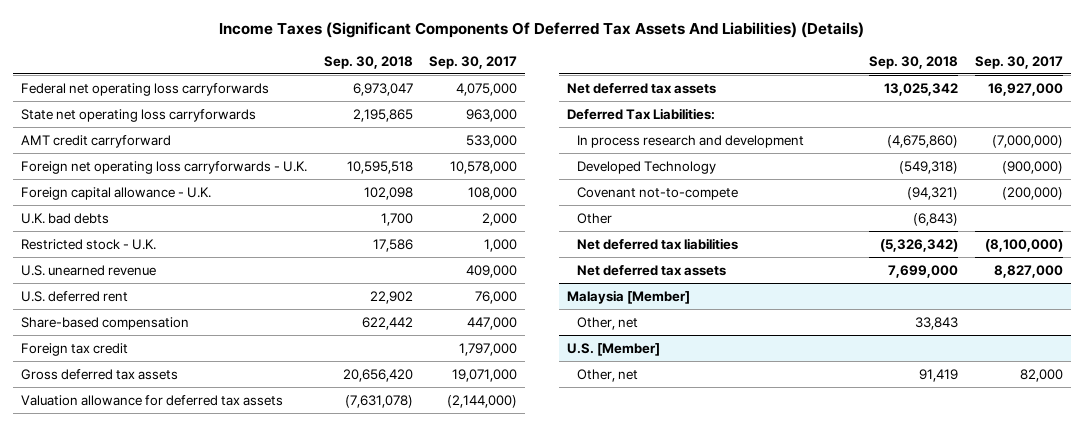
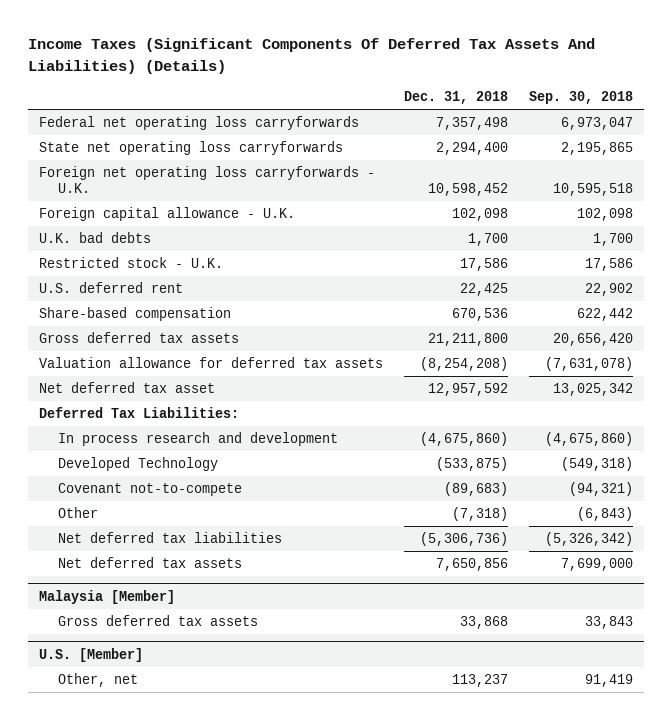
[429,55,518,69] Sep. 30, 2017 -> none
none -> [404,91,509,105] Dec. 31, 2018
[21,134,172,148] AMT credit carryforward -> none
[21,264,157,276] U.S. unearned revenue -> none
[21,342,129,356] Foreign tax credit -> none
[567,82,717,94] Net deferred tax assets -> [39,382,216,394] Net deferred tax asset
[576,316,638,330] Other, net -> [57,615,258,627] Gross deferred tax assets

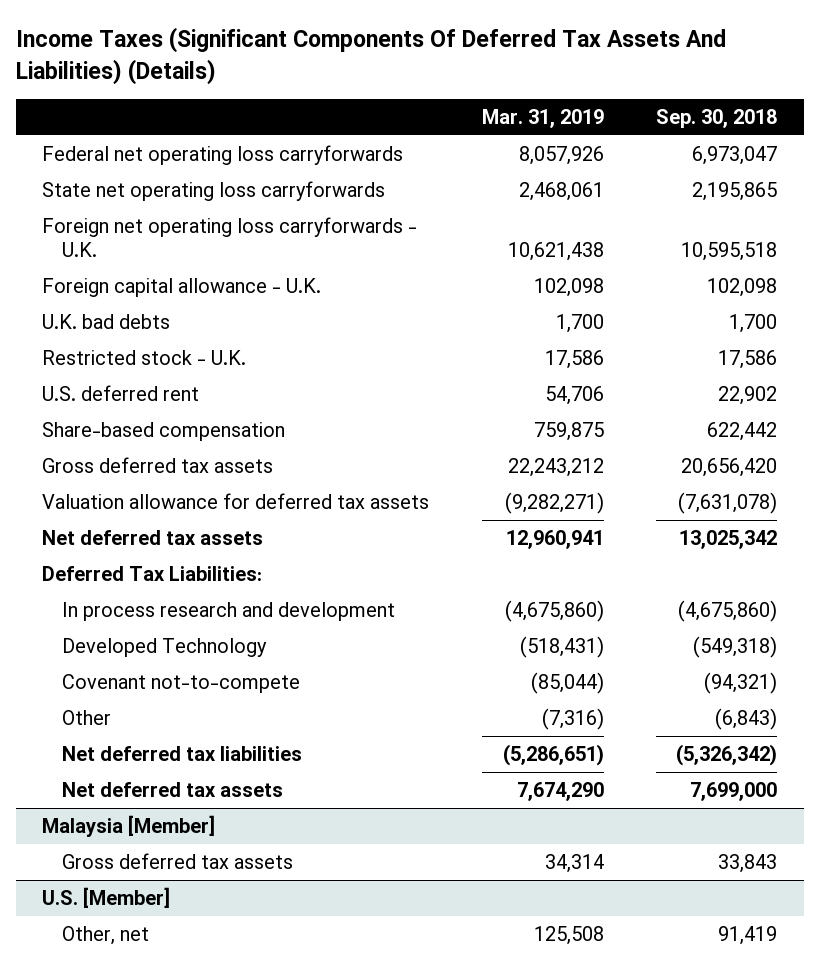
[404,91,509,105] Dec. 31, 2018 -> none
none -> [481,108,604,128] Mar. 31, 2019
[39,382,216,394] Net deferred tax asset -> [42,530,264,546] Net deferred tax assets

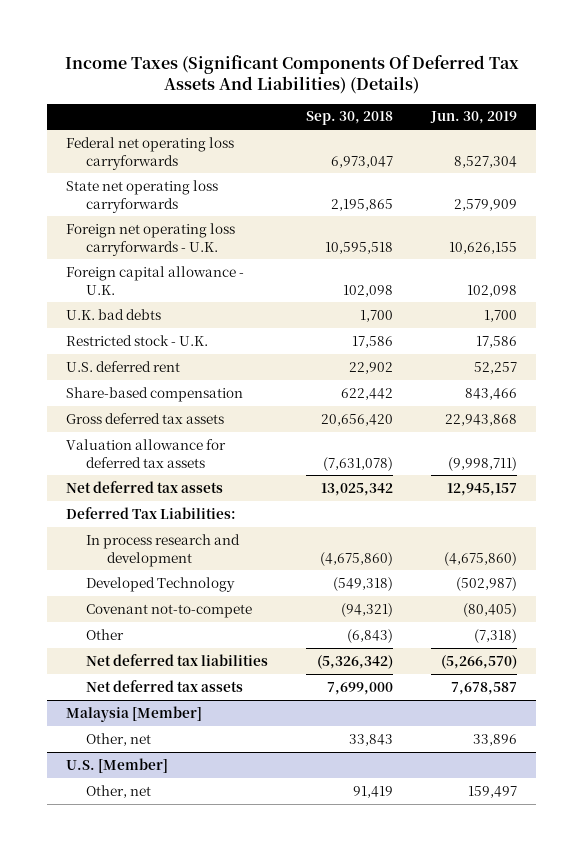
[481,108,604,128] Mar. 31, 2019 -> none
none -> [430,111,518,125] Jun. 30, 2019
[62,853,294,870] Gross deferred tax assets -> [86,732,152,746] Other, net

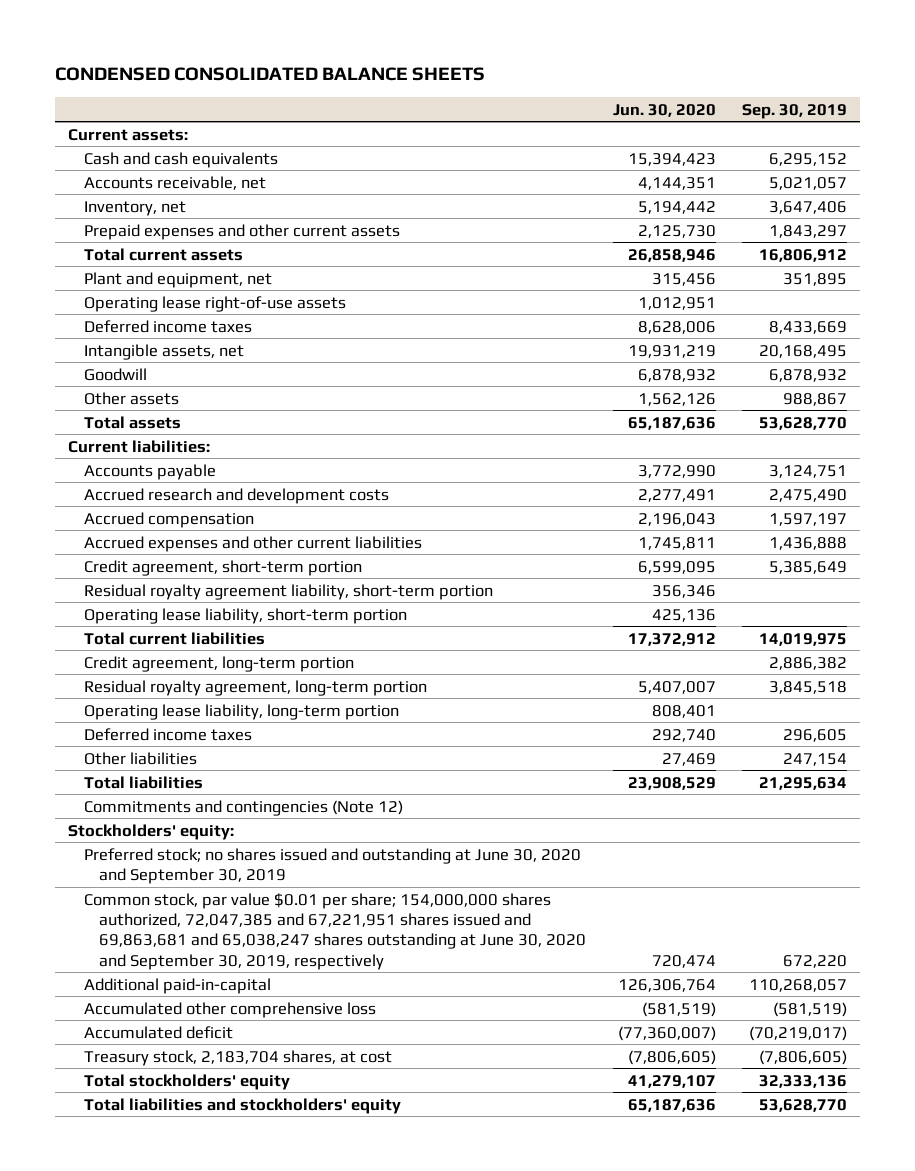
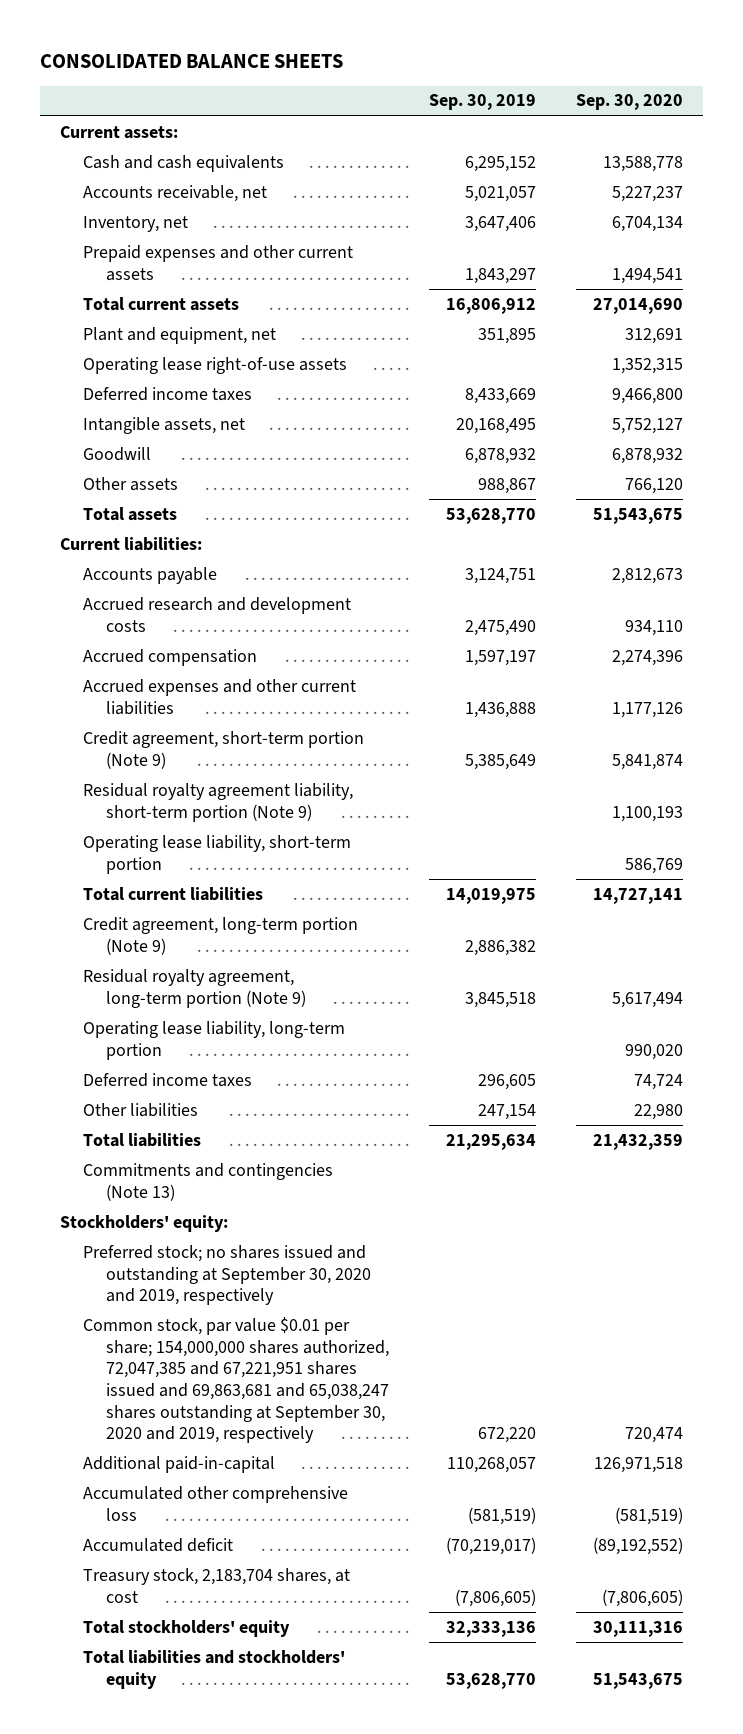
[54,67,485,82] CONDENSED CONSOLIDATED BALANCE SHEETS -> [39,53,343,68] CONSOLIDATED BALANCE SHEETS
[612,103,716,117] Jun. 30, 2020 -> none
none -> [575,94,683,111] Sep. 30, 2020
[83,559,362,576] Credit agreement, short-term portion -> [82,730,364,769] Credit agreement, short-term portion (Note 9)
[83,583,493,600] Residual royalty agreement liability, short-term portion -> [82,782,353,822] Residual royalty agreement liability, short-term portion (Note 9)
[83,655,354,672] Credit agreement, long-term portion -> [82,916,358,955] Credit agreement, long-term portion (Note 9)
[83,679,427,696] Residual royalty agreement, long-term portion -> [82,968,306,1008] Residual royalty agreement, long-term portion (Note 9)
[83,799,403,816] Commitments and contingencies (Note 12) -> [82,1162,333,1201] Commitments and contingencies (Note 13)
[83,847,581,884] Preferred stock; no shares issued and outstanding at June 30, 2020 and September 30, 2019 -> [82,1244,371,1306] Preferred stock; no shares issued and outstanding at September 30, 2020 and 2019, respectively
[83,892,587,970] Common stock, par value $0.01 per share; 154,000,000 shares authorized, 72,047,385 and 67,221,951 shares issued and 69,863,681 and 65,038,247 shares outstanding at June 30, 2020 and September 30, 2019, respectively -> [82,1316,389,1444] Common stock, par value $0.01 per share; 154,000,000 shares authorized, 72,047,385 and 67,221,951 shares issued and 69,863,681 and 65,038,247 shares outstanding at September 30, 2020 and 2019, respectively

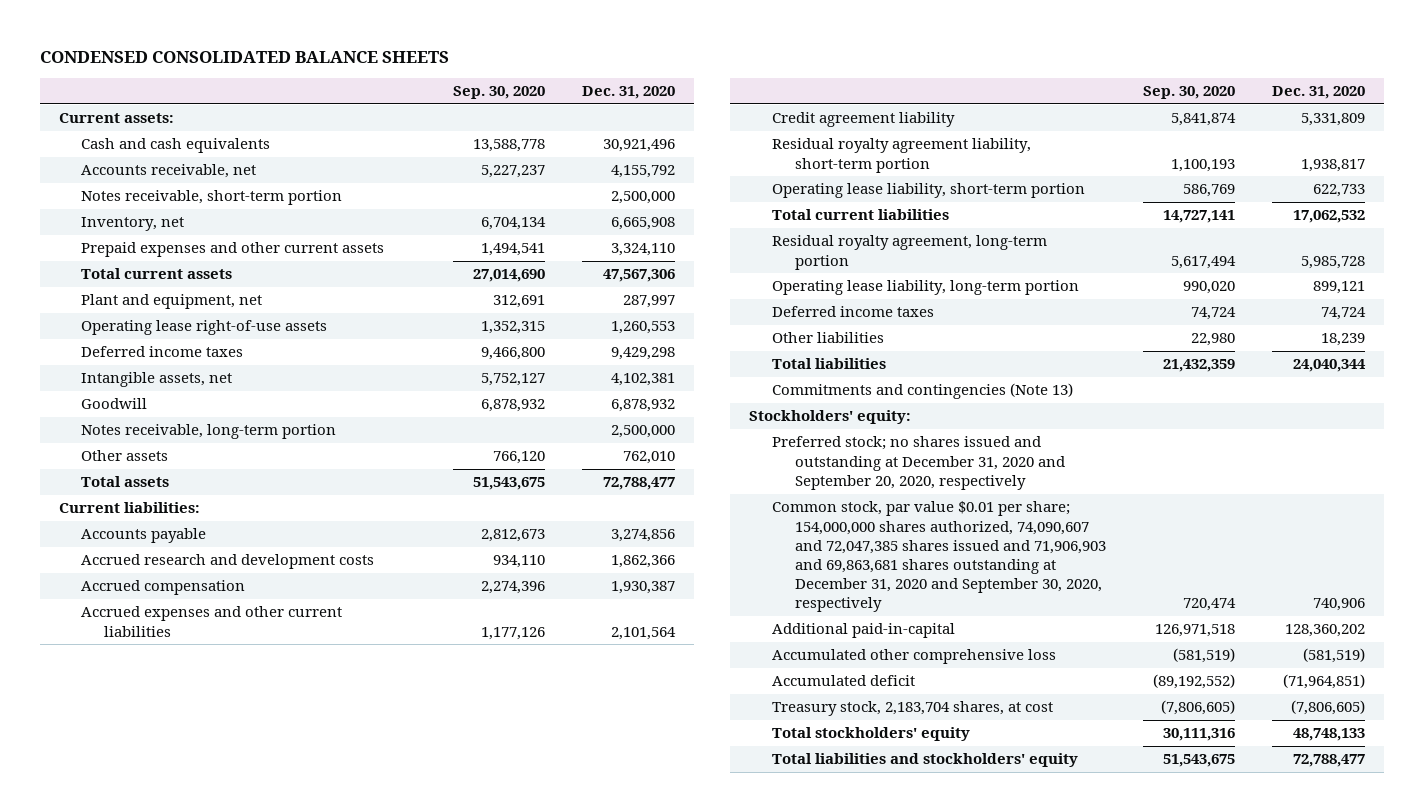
[39,53,343,68] CONSOLIDATED BALANCE SHEETS -> [40,50,450,63] CONDENSED CONSOLIDATED BALANCE SHEETS
[428,94,536,111] Sep. 30, 2019 -> none
none -> [581,86,675,100] Dec. 31, 2020
none -> [81,190,343,206] Notes receivable, short-term portion
none -> [81,424,337,440] Notes receivable, long-term portion
[82,730,364,769] Credit agreement, short-term portion (Note 9) -> [771,112,955,128] Credit agreement liability
[82,782,353,822] Residual royalty agreement liability, short-term portion (Note 9) -> [771,138,1031,173] Residual royalty agreement liability, short-term portion
[82,916,358,955] Credit agreement, long-term portion (Note 9) -> none
[82,968,306,1008] Residual royalty agreement, long-term portion (Note 9) -> [771,235,1047,270] Residual royalty agreement, long-term portion
[82,1244,371,1306] Preferred stock; no shares issued and outstanding at September 30, 2020 and 2019, respectively -> [771,436,1065,490] Preferred stock; no shares issued and outstanding at December 31, 2020 and September 20, 2020, respectively
[82,1316,389,1444] Common stock, par value $0.01 per share; 154,000,000 shares authorized, 72,047,385 and 67,221,951 shares issued and 69,863,681 and 65,038,247 shares outstanding at September 30, 2020 and 2019, respectively -> [771,501,1106,613] Common stock, par value $0.01 per share; 154,000,000 shares authorized, 74,090,607 and 72,047,385 shares issued and 71,906,903 and 69,863,681 shares outstanding at December 31, 2020 and September 30, 2020, respectively

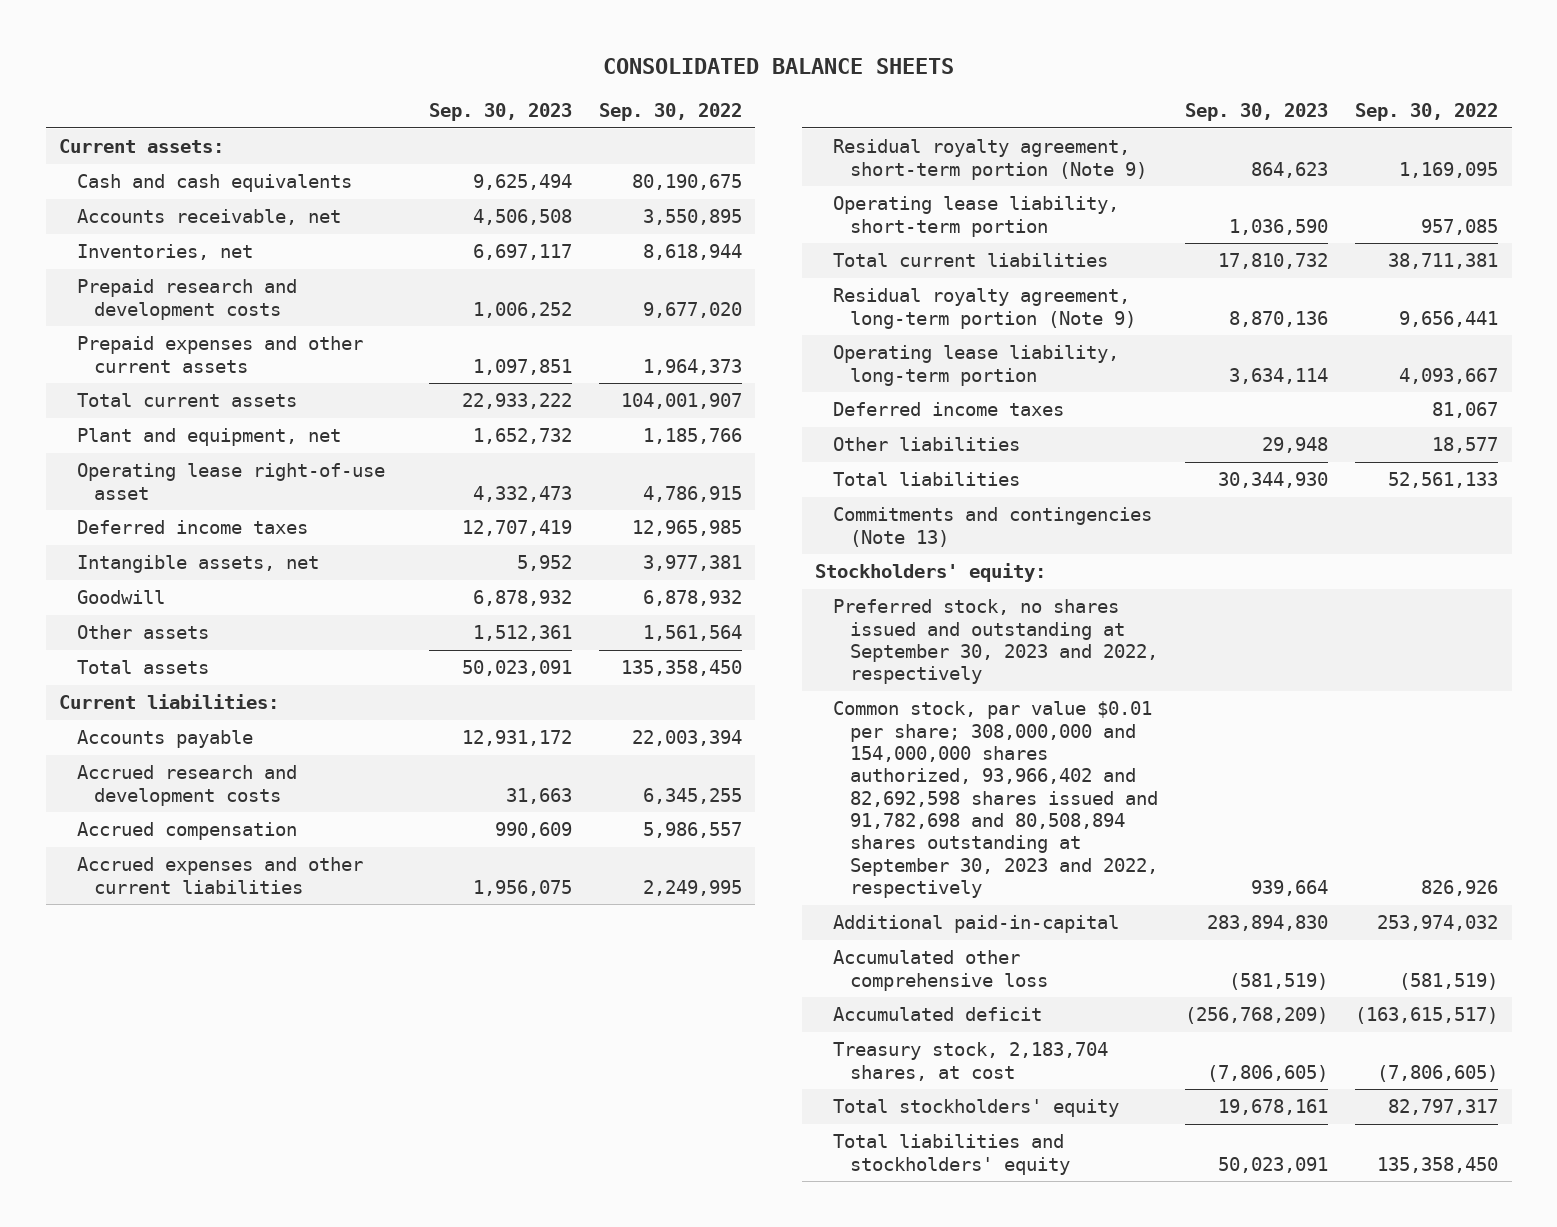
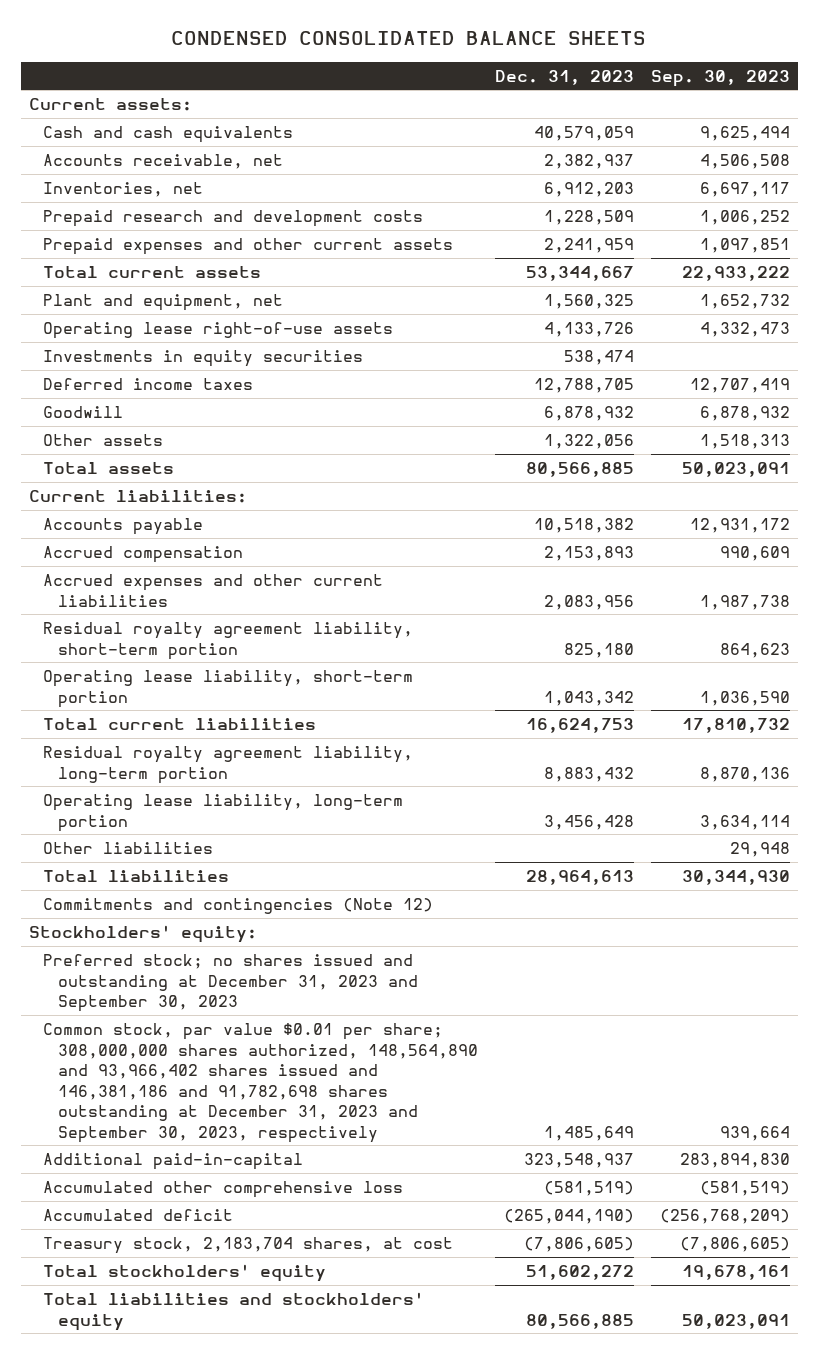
[602,58,954,75] CONSOLIDATED BALANCE SHEETS -> [171,31,647,46] CONDENSED CONSOLIDATED BALANCE SHEETS
[599,102,743,121] Sep. 30, 2022 -> none
none -> [494,69,634,85] Dec. 31, 2023
[76,463,385,500] Operating lease right-of-use asset -> [43,321,394,339] Operating lease right-of-use assets
none -> [43,349,364,367] Investments in equity securities
[76,555,319,574] Intangible assets, net -> none
[473,625,573,642] 1,512,361 -> [699,433,790,449] 1,518,313
[76,765,297,806] Accrued research and development costs -> none
[473,879,573,896] 1,956,075 -> [699,594,790,610] 1,987,738
[832,139,1148,180] Residual royalty agreement, short-term portion (Note 9) -> [43,621,414,660] Residual royalty agreement liability, short-term portion
[832,288,1137,329] Residual royalty agreement, long-term portion (Note 9) -> [43,745,414,784] Residual royalty agreement liability, long-term portion
[832,402,1064,417] Deferred income taxes -> none
[832,507,1152,547] Commitments and contingencies (Note 13) -> [43,897,434,914] Commitments and contingencies (Note 12)
[832,599,1159,685] Preferred stock, no shares issued and outstanding at September 30, 2023 and 2022, respectively -> [43,953,418,1013] Preferred stock; no shares issued and outstanding at December 31, 2023 and September 30, 2023
[832,701,1159,899] Common stock, par value $0.01 per share; 308,000,000 and 154,000,000 shares authorized, 93,966,402 and 82,692,598 shares issued and 91,782,698 and 80,508,894 shares outstanding at September 30, 2023 and 2022, respectively -> [43,1022,478,1143] Common stock, par value $0.01 per share; 308,000,000 shares authorized, 148,564,890 and 93,966,402 shares issued and 146,381,186 and 91,782,698 shares outstanding at December 31, 2023 and September 30, 2023, respectively

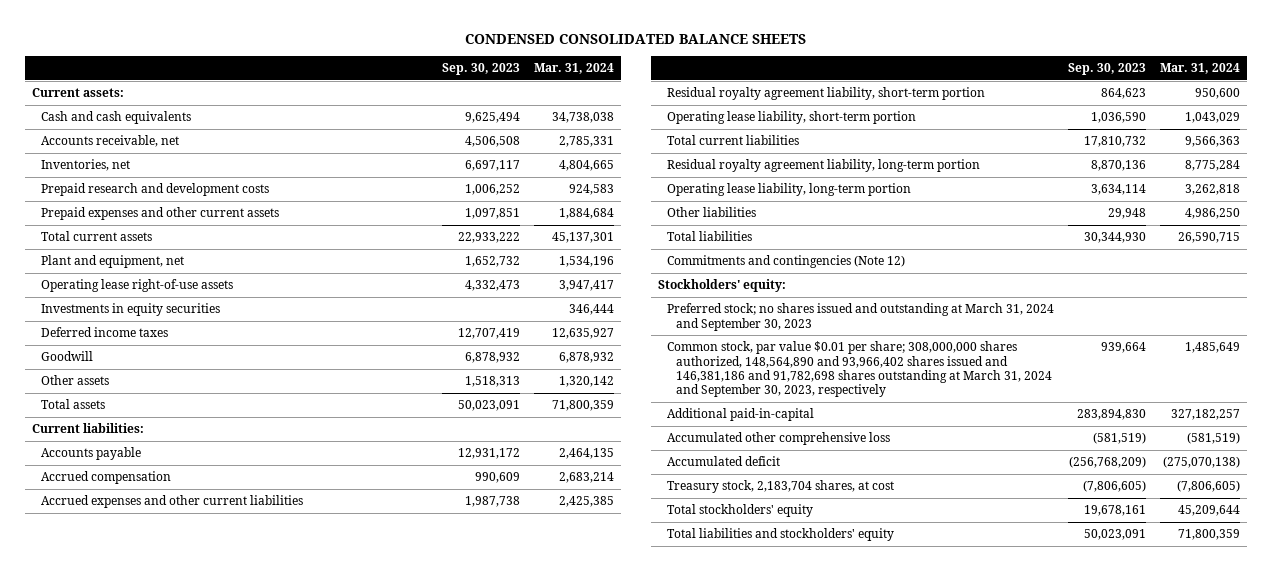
[494,69,634,85] Dec. 31, 2023 -> none
none -> [534,63,615,75] Mar. 31, 2024
[43,953,418,1013] Preferred stock; no shares issued and outstanding at December 31, 2023 and September 30, 2023 -> [667,303,1055,331] Preferred stock; no shares issued and outstanding at March 31, 2024 and September 30, 2023
[43,1022,478,1143] Common stock, par value $0.01 per share; 308,000,000 shares authorized, 148,564,890 and 93,966,402 shares issued and 146,381,186 and 91,782,698 shares outstanding at December 31, 2023 and September 30, 2023, respectively -> [667,341,1052,398] Common stock, par value $0.01 per share; 308,000,000 shares authorized, 148,564,890 and 93,966,402 shares issued and 146,381,186 and 91,782,698 shares outstanding at March 31, 2024 and September 30, 2023, respectively

